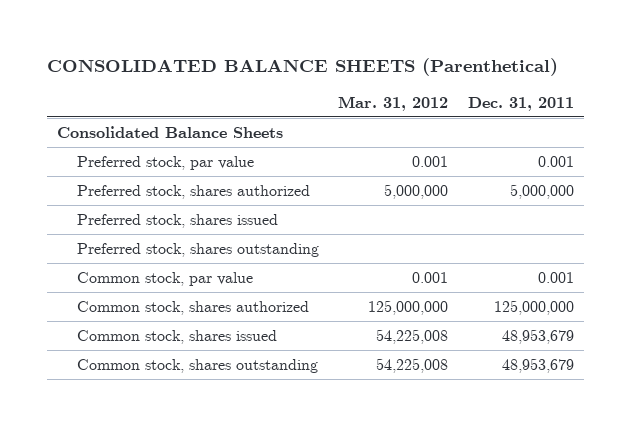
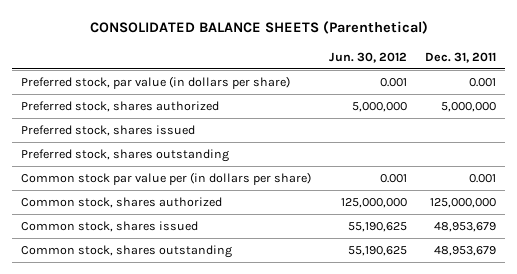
[338,95,449,111] Mar. 31, 2012 -> none
none -> [329,51,408,63] Jun. 30, 2012
[57,126,284,139] Consolidated Balance Sheets -> none
[76,156,254,171] Preferred stock, par value -> [21,75,291,89] Preferred stock, par value (in dollars per share)
[76,272,253,287] Common stock, par value -> [21,171,312,185] Common stock par value per (in dollars per share)

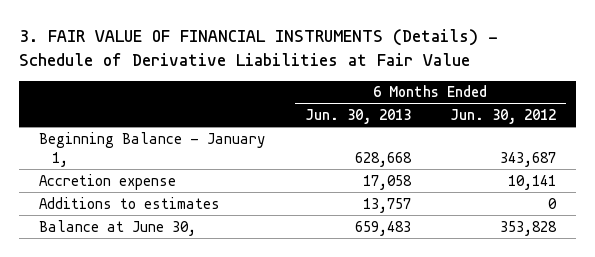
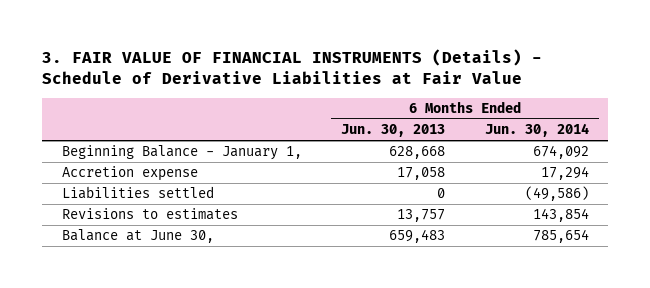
[450,108,557,124] Jun. 30, 2012 -> none
none -> [484,123,589,138] Jun. 30, 2014
none -> [61,186,214,200] Liabilities settled
[39,196,221,209] Additions to estimates -> [61,208,238,221] Revisions to estimates

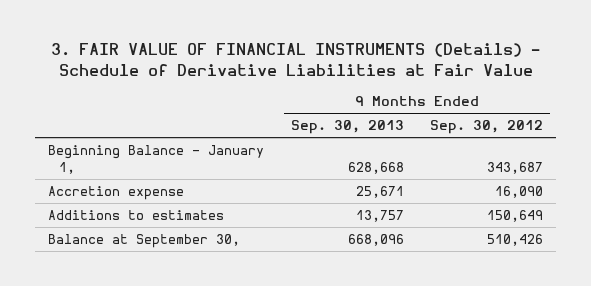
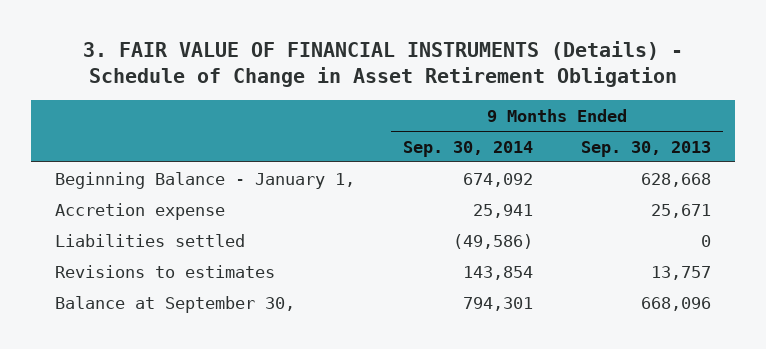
[50,43,540,76] 3. FAIR VALUE OF FINANCIAL INSTRUMENTS (Details) - Schedule of Derivative Liabilities at Fair Value -> [82,41,683,88] 3. FAIR VALUE OF FINANCIAL INSTRUMENTS (Details) - Schedule of Change in Asset Retirement Obligation
[430,120,544,135] Sep. 30, 2012 -> none
none -> [402,140,533,157] Sep. 30, 2014
none -> [54,233,245,247] Liabilities settled
[47,210,224,221] Additions to estimates -> [54,264,275,278] Revisions to estimates

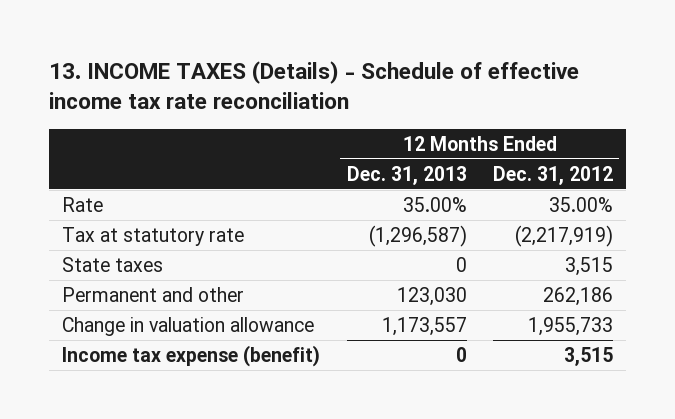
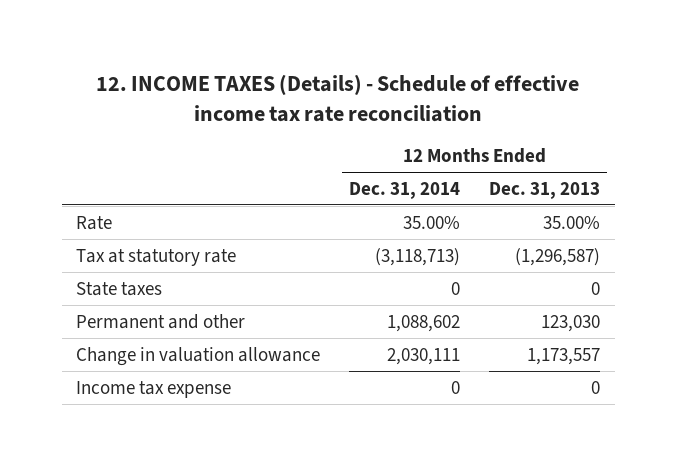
[49,61,580,110] 13. INCOME TAXES (Details) - Schedule of effective income tax rate reconciliation -> [96,74,580,122] 12. INCOME TAXES (Details) - Schedule of effective income tax rate reconciliation
[492,165,613,185] Dec. 31, 2012 -> none
none -> [349,181,461,199] Dec. 31, 2014
[62,344,321,367] Income tax expense (benefit) -> [76,380,232,398] Income tax expense

